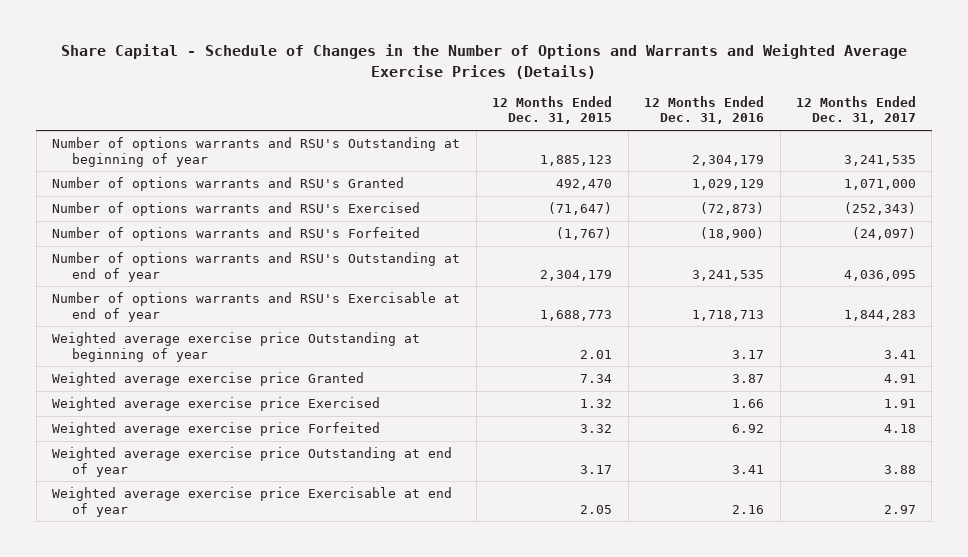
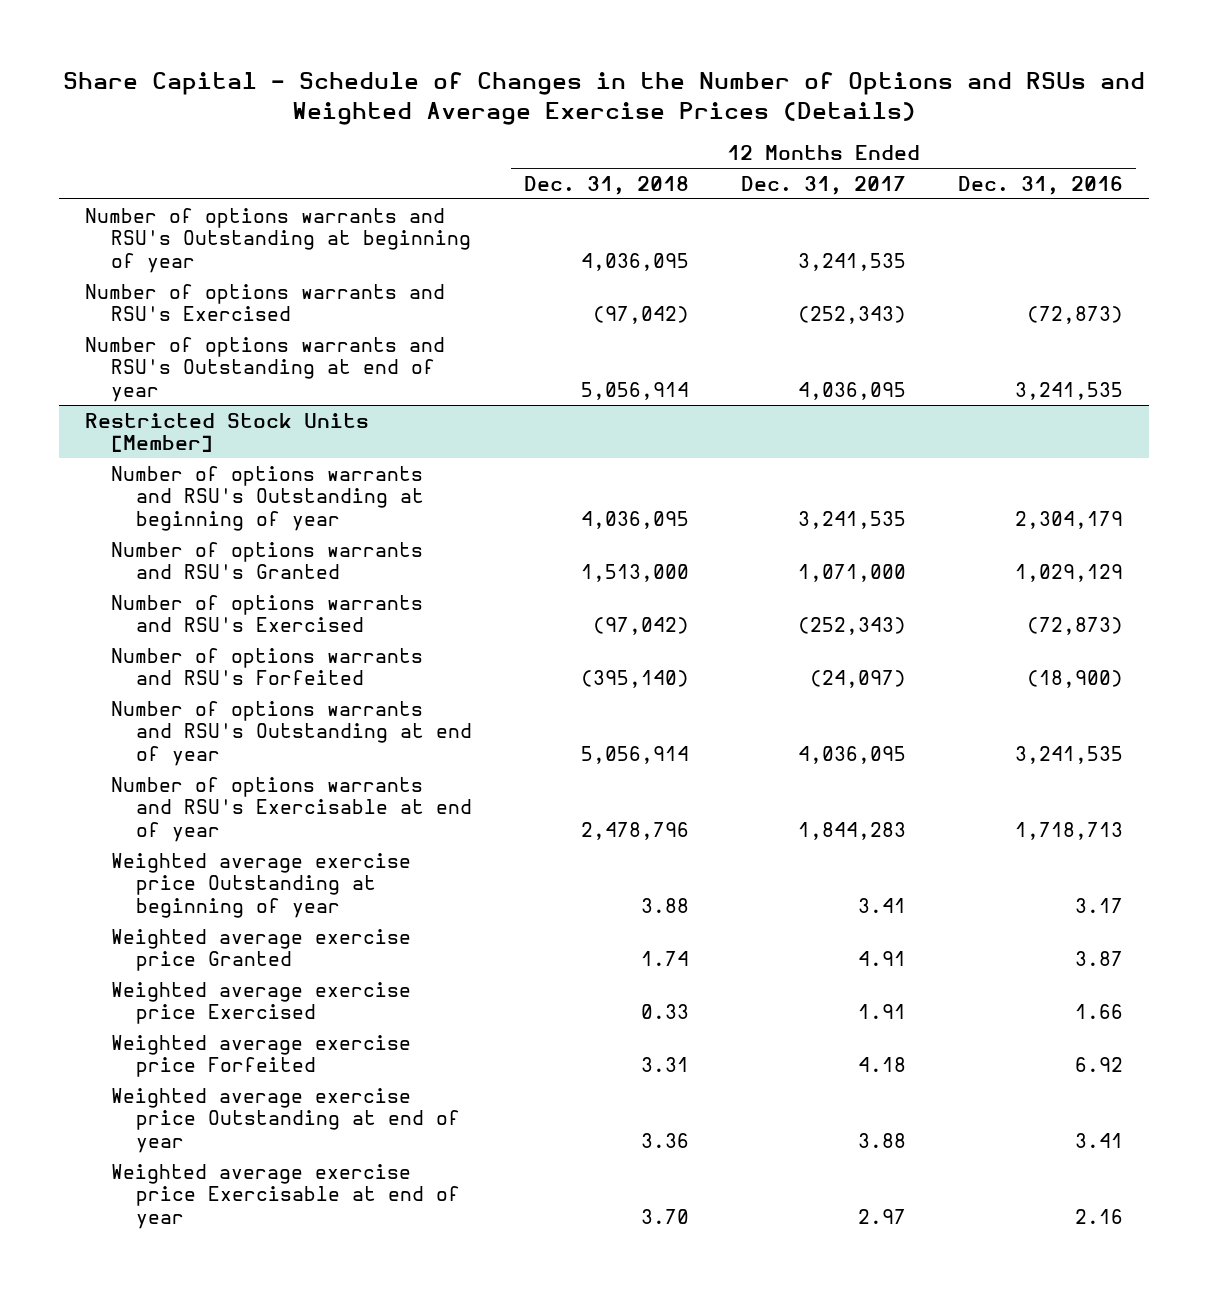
[61,44,908,79] Share Capital - Schedule of Changes in the Number of Options and Warrants and Weighted Average Exercise Prices (Details) -> [63,71,1146,125] Share Capital - Schedule of Changes in the Number of Options and RSUs and Weighted Average Exercise Prices (Details)
[492,96,613,125] 12 Months Ended Dec. 31, 2015 -> none
none -> [524,175,690,195] Dec. 31, 2018
none -> [85,207,471,273] Number of options warrants and RSU's Outstanding at beginning of year
none -> [85,283,446,322] Number of options warrants and RSU's Exercised
none -> [85,336,446,402] Number of options warrants and RSU's Outstanding at end of year
none -> [85,412,370,453] Restricted Stock Units [Member]

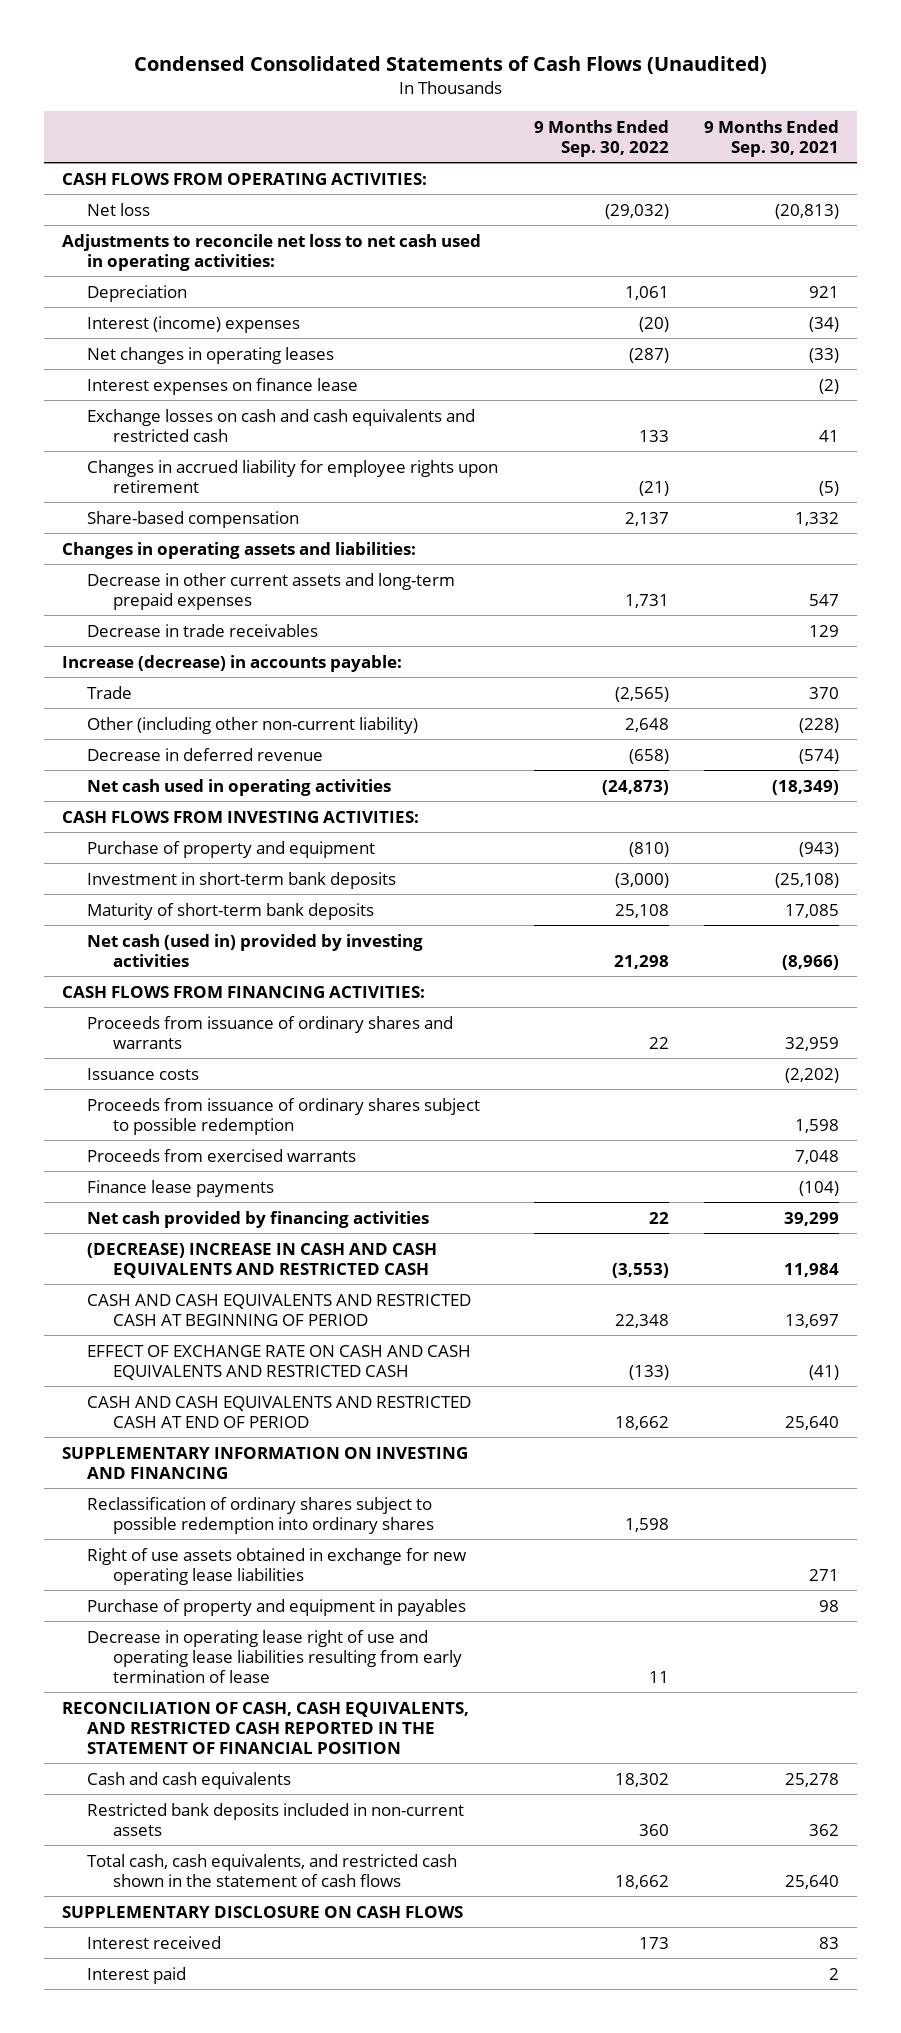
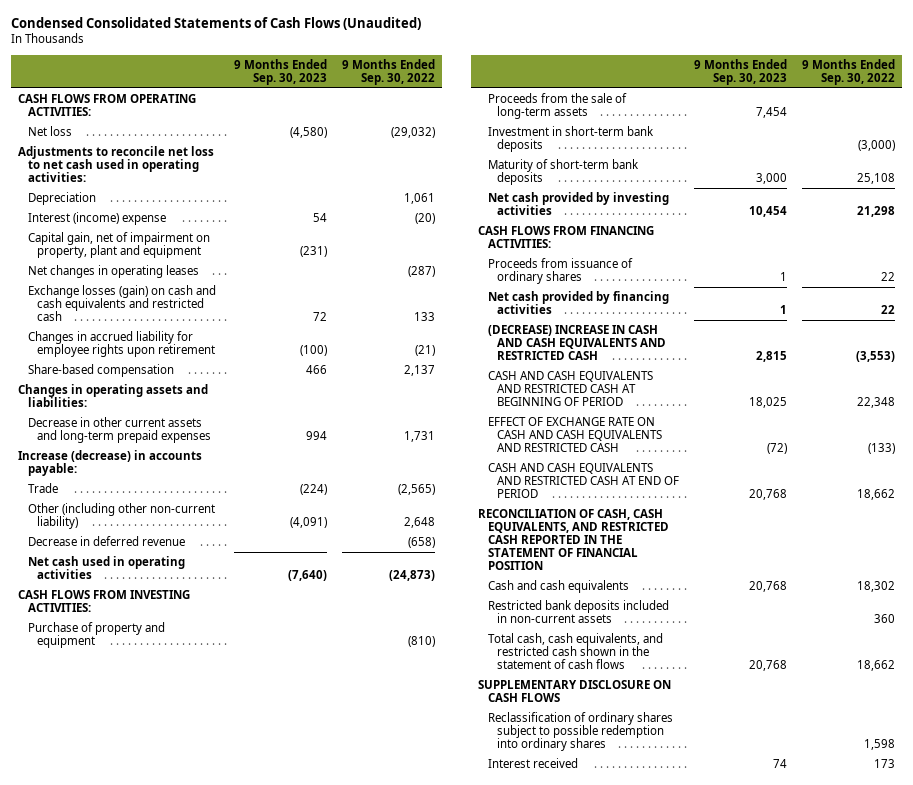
[704,119,840,157] 9 Months Ended Sep. 30, 2021 -> none
none -> [234,58,328,85] 9 Months Ended Sep. 30, 2023
[87,315,301,333] Interest (income) expenses -> [27,212,166,226] Interest (income) expense
none -> [27,232,210,259] Capital gain, net of impairment on property, plant and equipment
[87,377,359,395] Interest expenses on finance lease -> none
[87,408,476,442] Exchange losses on cash and cash equivalents and restricted cash -> [27,285,216,322] Exchange losses (gain) on cash and cash equivalents and restricted cash
[87,623,319,637] Decrease in trade receivables -> none
none -> [487,93,627,120] Proceeds from the sale of long-term assets
[87,933,424,967] Net cash (used in) provided by investing activities -> [487,192,669,216] Net cash provided by investing activities
[87,1067,200,1080] Issuance costs -> none
[87,1097,481,1135] Proceeds from issuance of ordinary shares subject to possible redemption -> none
[87,1148,357,1162] Proceeds from exercised warrants -> none
[87,1179,275,1197] Finance lease payments -> none
[87,1015,454,1049] Proceeds from issuance of ordinary shares and warrants -> [487,258,633,285] Proceeds from issuance of ordinary shares
[61,1446,468,1479] SUPPLEMENTARY INFORMATION ON INVESTING AND FINANCING -> none
[87,1547,468,1585] Right of use assets obtained in exchange for new operating lease liabilities -> none
[87,1598,467,1616] Purchase of property and equipment in payables -> none
[87,1629,462,1683] Decrease in operating lease right of use and operating lease liabilities resulting from early termination of lease -> none
[87,1496,434,1534] Reclassification of ordinary shares subject to possible redemption into ordinary shares -> [487,712,673,752] Reclassification of ordinary shares subject to possible redemption into ordinary shares
[87,1966,187,1984] Interest paid -> none

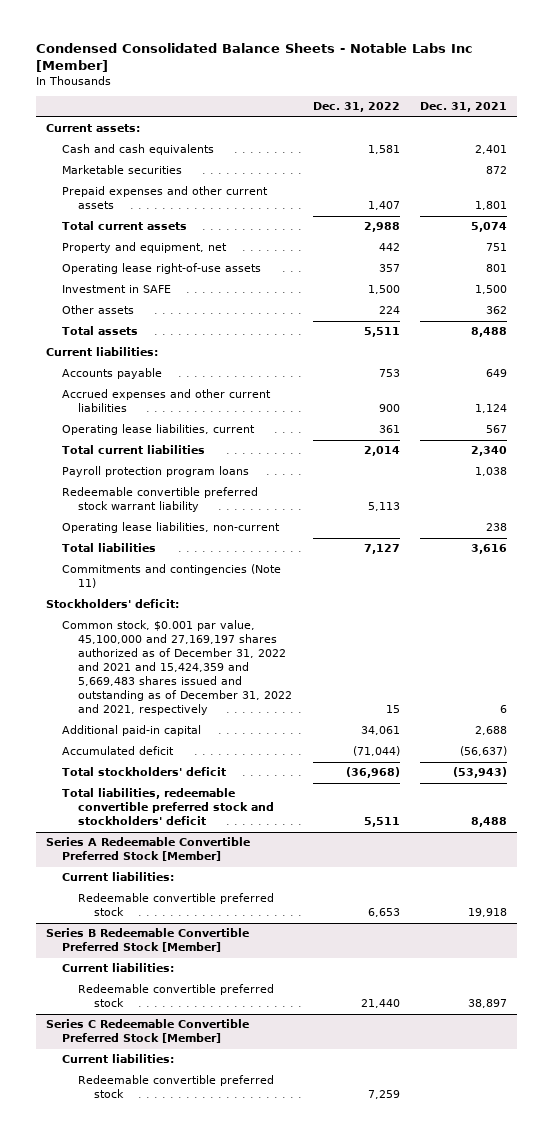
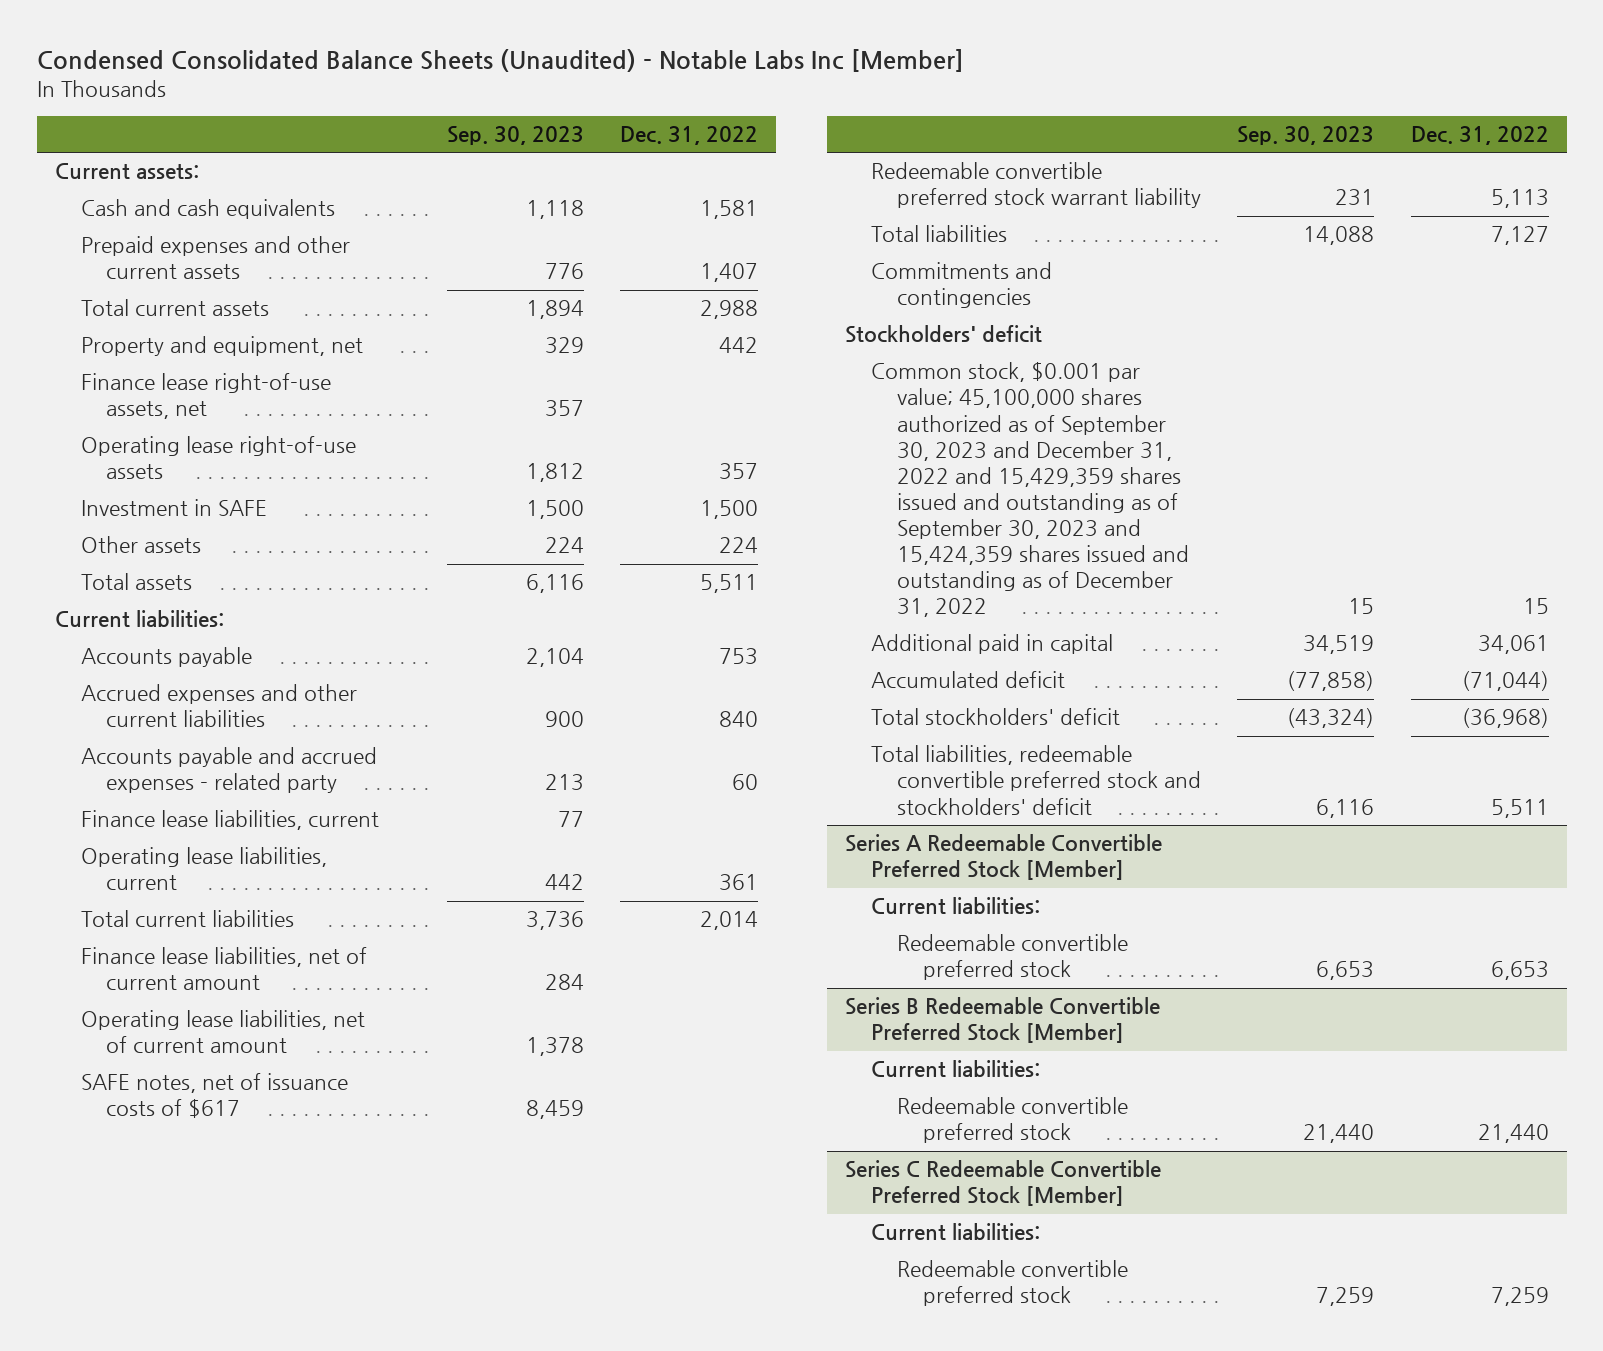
[35,42,473,73] Condensed Consolidated Balance Sheets - Notable Labs Inc [Member] -> [36,49,964,73] Condensed Consolidated Balance Sheets (Unaudited) - Notable Labs Inc [Member]
[420,102,508,113] Dec. 31, 2021 -> none
none -> [446,126,584,146] Sep. 30, 2023
[62,165,183,175] Marketable securities -> none
none -> [80,373,331,420] Finance lease right-of-use assets, net
[378,404,400,413] 900 -> [719,711,759,728] 840
none -> [80,747,377,794] Accounts payable and accrued expenses - related party
none -> [80,810,379,831] Finance lease liabilities, current
[62,466,250,478] Payroll protection program loans -> none
none -> [80,947,367,991] Finance lease liabilities, net of current amount
none -> [80,1010,365,1054] Operating lease liabilities, net of current amount
none -> [80,1073,348,1119] SAFE notes, net of issuance costs of $617
[62,522,281,534] Operating lease liabilities, non-current -> none
[62,564,282,589] Commitments and contingencies (Note 11) -> [871,262,1053,309] Commitments and contingencies
[46,599,180,609] Stockholders' deficit: -> [845,325,1043,344] Stockholders' deficit
[62,620,293,716] Common stock, $0.001 par value, 45,100,000 and 27,169,197 shares authorized as of December 31, 2022 and 2021 and 15,424,359 and 5,669,483 shares issued and outstanding as of December 31, 2022 and 2021, respectively -> [871,362,1189,618] Common stock, $0.001 par value; 45,100,000 shares authorized as of September 30, 2023 and December 31, 2022 and 15,429,359 shares issued and outstanding as of September 30, 2023 and 15,424,359 shares issued and outstanding as of December 31, 2022
[62,725,202,737] Additional paid-in capital -> [871,634,1114,655] Additional paid in capital

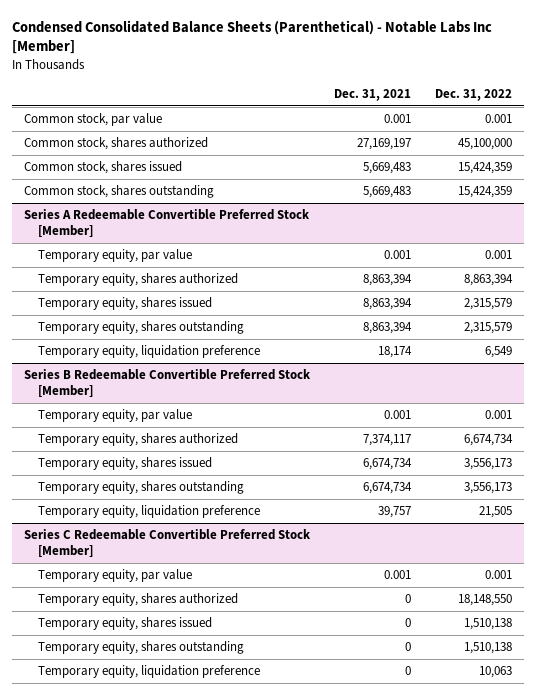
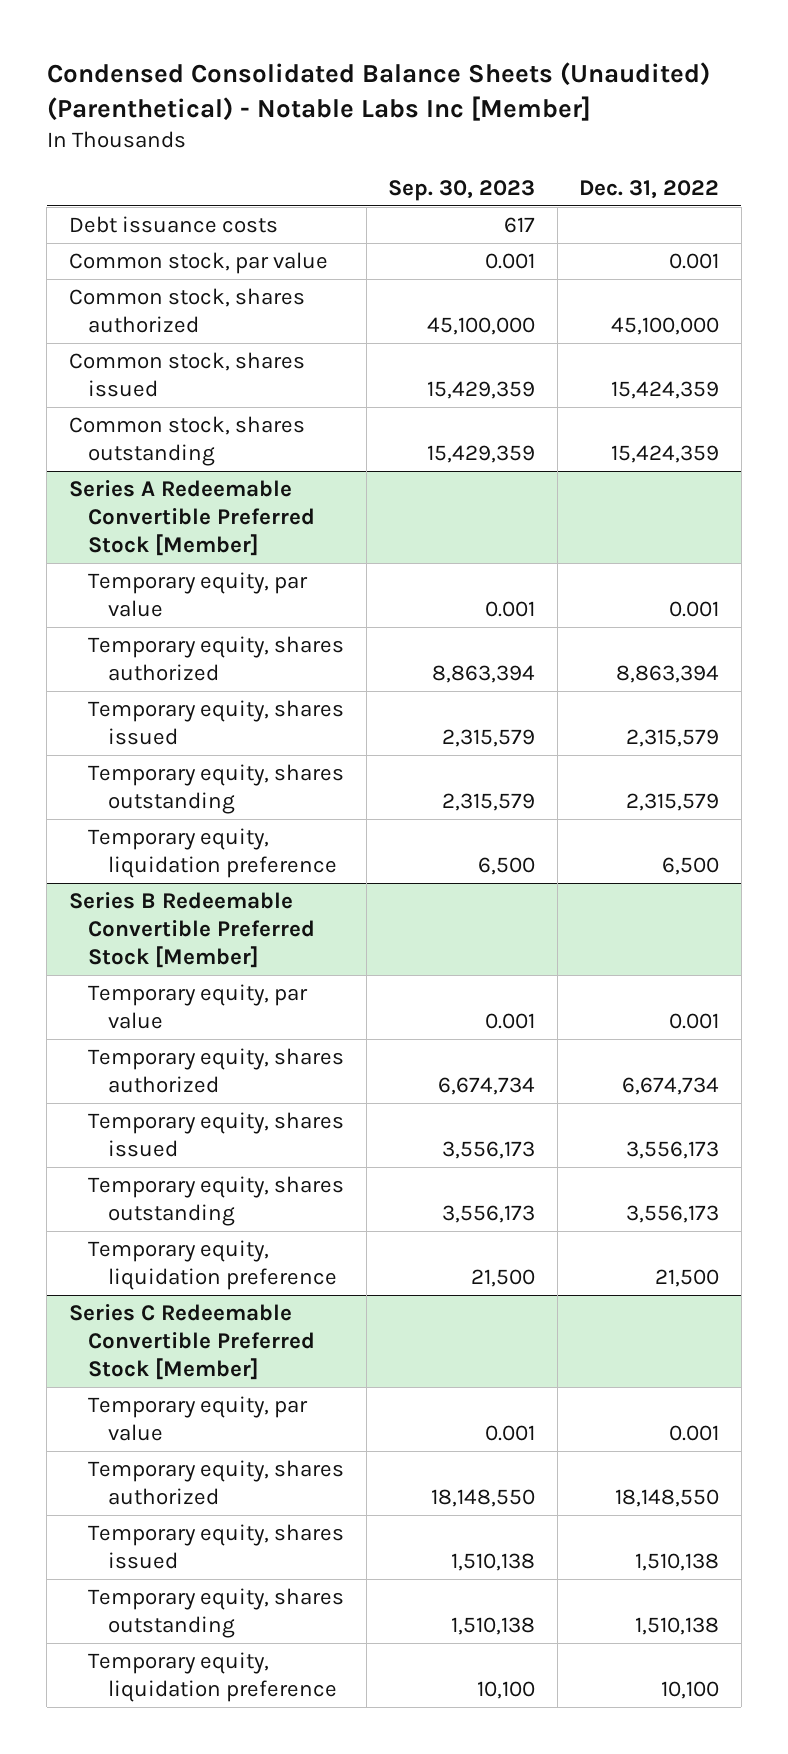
[11,19,492,55] Condensed Consolidated Balance Sheets (Parenthetical) - Notable Labs Inc [Member] -> [46,61,710,121] Condensed Consolidated Balance Sheets (Unaudited) (Parenthetical) - Notable Labs Inc [Member]
[334,88,412,101] Dec. 31, 2021 -> none
none -> [388,179,536,201] Sep. 30, 2023
none -> [68,216,278,234] Debt issuance costs
[485,346,513,359] 6,549 -> [662,856,720,875] 6,500
[479,506,513,519] 21,505 -> [655,1268,720,1287] 21,500
[479,666,513,679] 10,063 -> [661,1680,720,1699] 10,100

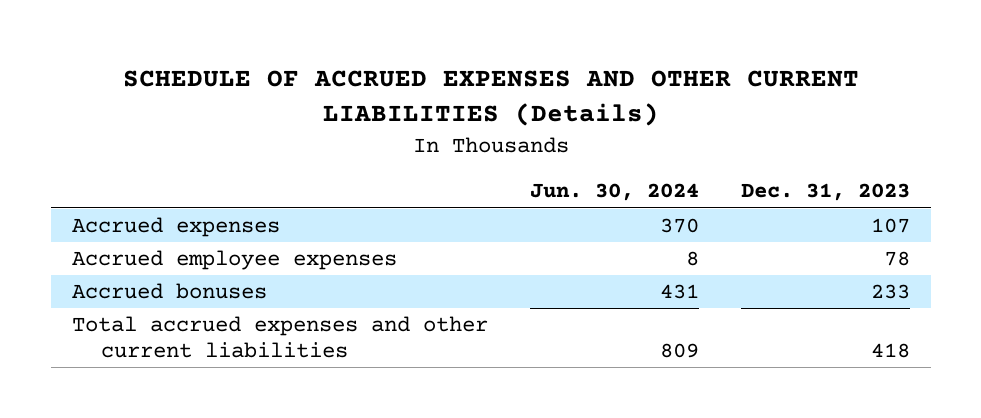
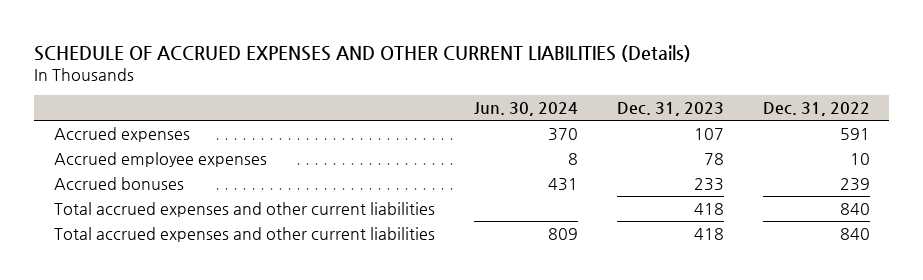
none -> [762,102,870,117] Dec. 31, 2022
none -> [53,201,435,217] Total accrued expenses and other current liabilities

